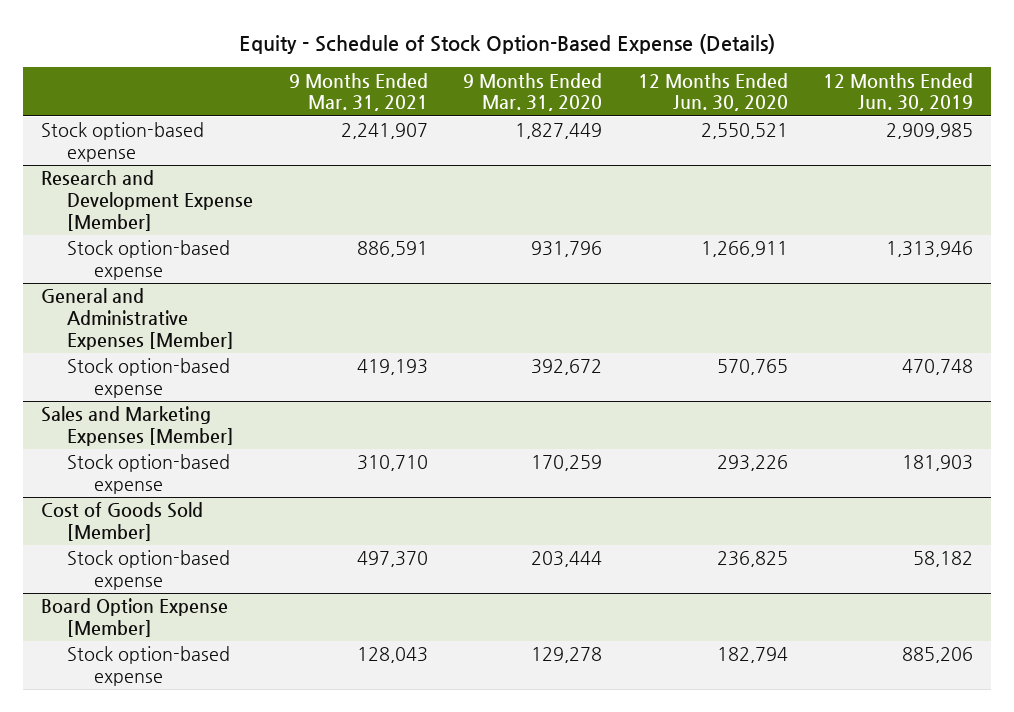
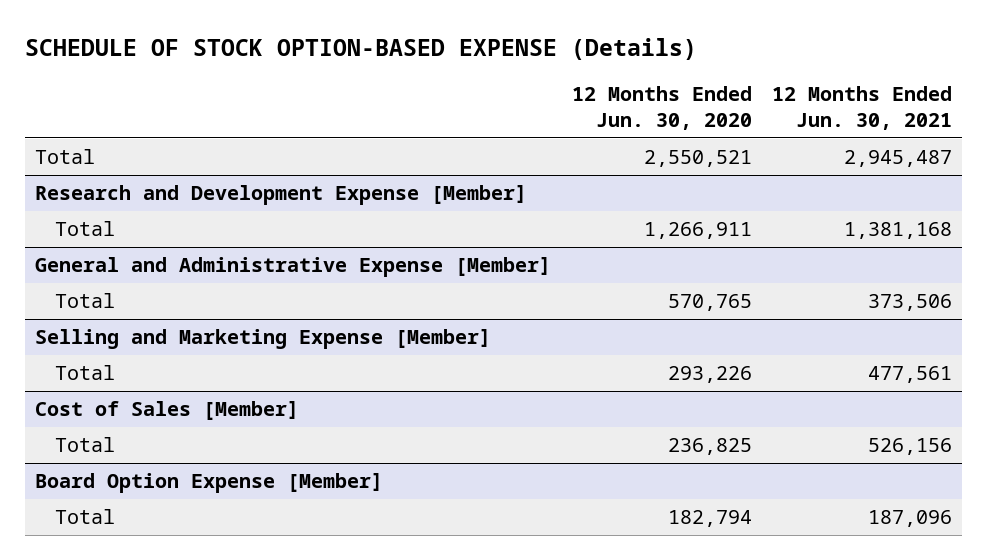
[239,34,776,55] Equity - Schedule of Stock Option-Based Expense (Details) -> [25,38,698,61] SCHEDULE OF STOCK OPTION-BASED EXPENSE (Details)
[288,72,428,112] 9 Months Ended Mar. 31, 2021 -> none
[463,72,603,112] 9 Months Ended Mar. 31, 2020 -> none
[823,72,974,112] 12 Months Ended Jun. 30, 2019 -> none
none -> [771,86,952,131] 12 Months Ended Jun. 30, 2021
[40,122,204,162] Stock option-based expense -> [35,148,96,164] Total
[67,240,231,280] Stock option-based expense -> [55,220,116,236] Total
[40,288,235,350] General and Administrative Expenses [Member] -> [35,256,552,277] General and Administrative Expense [Member]
[67,358,231,398] Stock option-based expense -> [55,292,116,308] Total
[40,406,235,446] Sales and Marketing Expenses [Member] -> [35,328,492,349] Selling and Marketing Expense [Member]
[67,454,231,494] Stock option-based expense -> [55,364,116,380] Total
[40,502,203,541] Cost of Goods Sold [Member] -> [35,400,300,420] Cost of Sales [Member]
[67,550,231,590] Stock option-based expense -> [55,436,116,452] Total
[67,646,231,686] Stock option-based expense -> [55,508,116,524] Total

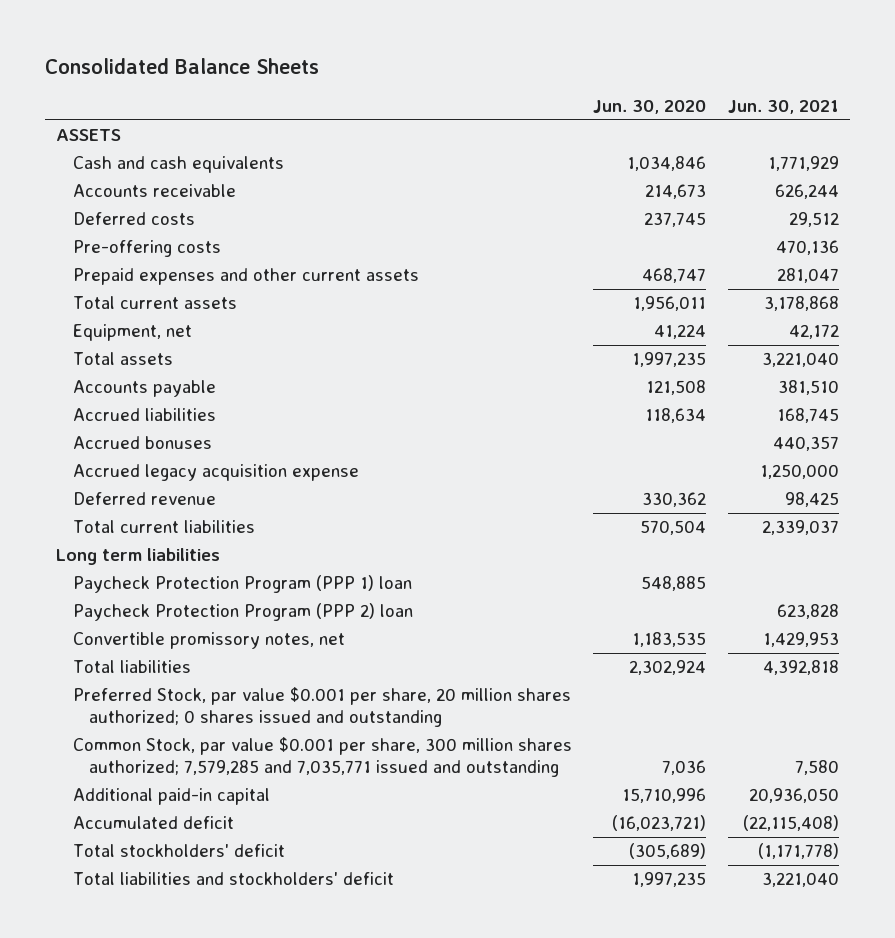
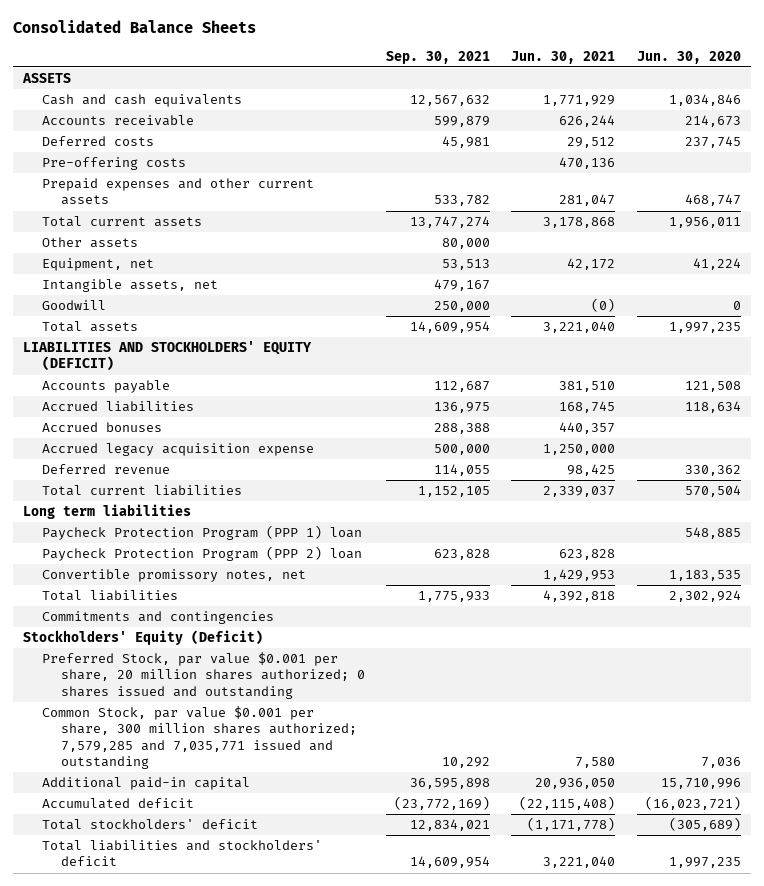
none -> [386,50,491,64] Sep. 30, 2021
none -> [42,237,139,249] Other assets
none -> [42,279,219,293] Intangible assets, net
none -> [42,300,107,311] Goodwill
none -> [23,341,313,372] LIABILITIES AND STOCKHOLDERS' EQUITY (DEFICIT)
none -> [42,611,275,625] Commitments and contingencies
none -> [23,630,264,646] Stockholders' Equity (Deficit)

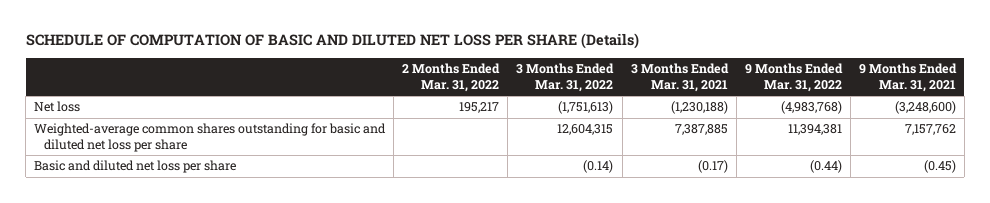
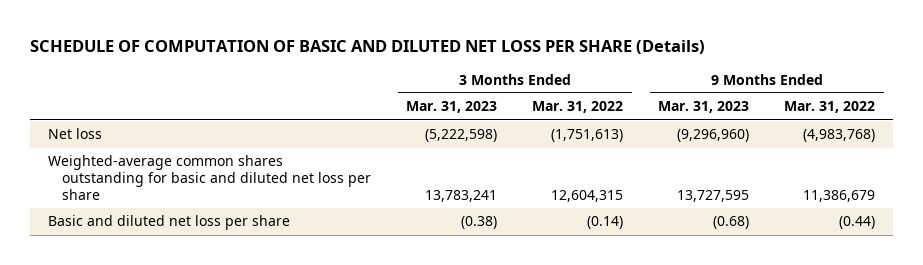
[402,63,501,92] 2 Months Ended Mar. 31, 2022 -> none
[630,63,729,92] 3 Months Ended Mar. 31, 2021 -> none
[858,63,957,92] 9 Months Ended Mar. 31, 2021 -> none
none -> [406,101,498,114] Mar. 31, 2023
none -> [658,101,750,114] Mar. 31, 2023
[787,124,842,136] 11,394,381 -> [803,189,876,202] 11,386,679

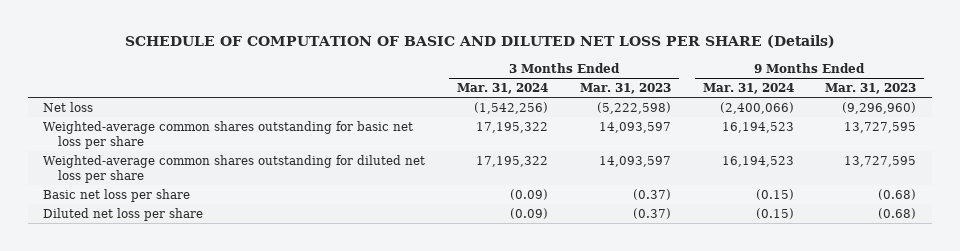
[532,101,624,114] Mar. 31, 2022 -> none
[784,101,876,114] Mar. 31, 2022 -> none
none -> [457,83,549,95] Mar. 31, 2024
none -> [702,83,794,95] Mar. 31, 2024
[47,155,372,200] Weighted-average common shares outstanding for basic and diluted net loss per share -> [43,121,414,149] Weighted-average common shares outstanding for basic net loss per share
[425,189,498,202] 13,783,241 -> [598,122,671,134] 14,093,597
none -> [43,155,426,183] Weighted-average common shares outstanding for diluted net loss per share
[47,215,290,231] Basic and diluted net loss per share -> [43,189,191,203] Basic net loss per share
[461,216,498,230] (0.38) -> [632,189,671,201] (0.37)
none -> [43,208,204,222] Diluted net loss per share

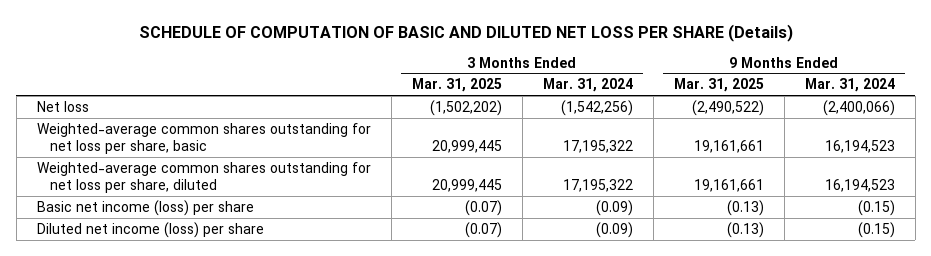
[579,83,671,95] Mar. 31, 2023 -> none
[825,83,917,95] Mar. 31, 2023 -> none
none -> [411,78,502,93] Mar. 31, 2025
none -> [673,78,764,93] Mar. 31, 2025
[43,121,414,149] Weighted-average common shares outstanding for basic net loss per share -> [36,122,371,154] Weighted-average common shares outstanding for net loss per share, basic
[43,155,426,183] Weighted-average common shares outstanding for diluted net loss per share -> [36,161,371,193] Weighted-average common shares outstanding for net loss per share, diluted
[43,189,191,203] Basic net loss per share -> [36,199,254,216] Basic net income (loss) per share
[43,208,204,222] Diluted net loss per share -> [36,221,264,238] Diluted net income (loss) per share

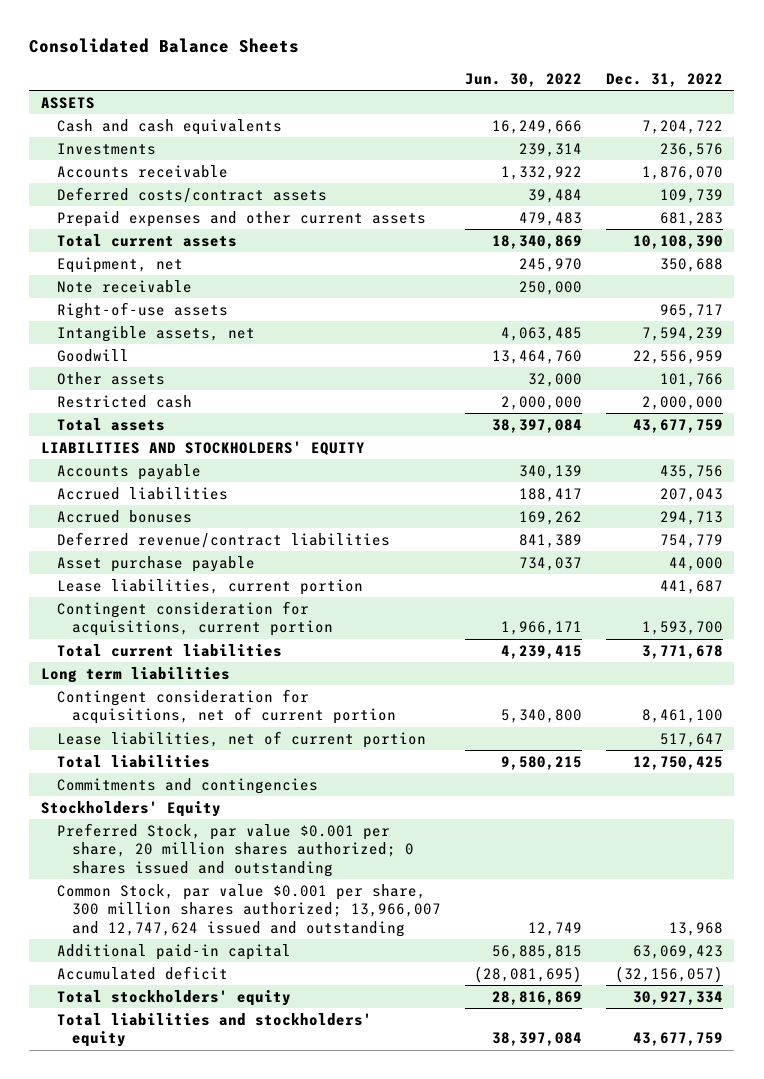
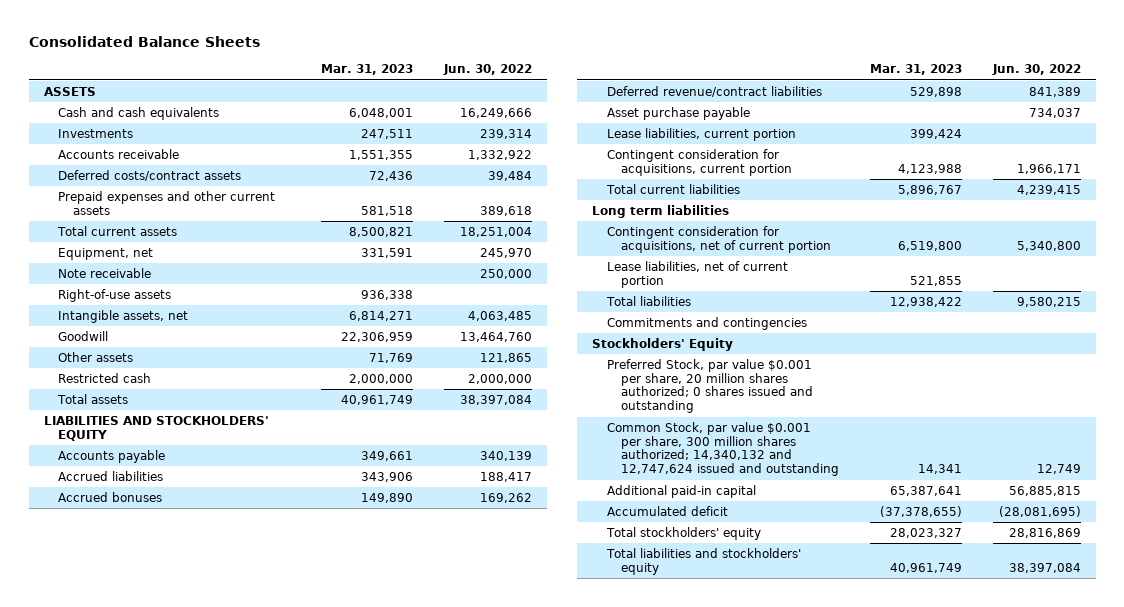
[605,72,723,87] Dec. 31, 2022 -> none
none -> [321,64,414,76] Mar. 31, 2023
[518,211,582,226] 479,483 -> [480,205,533,216] 389,618
[491,234,582,249] 18,340,869 -> [460,226,533,237] 18,251,004
[527,372,582,387] 32,000 -> [480,352,533,363] 121,865
[56,883,442,937] Common Stock, par value $0.001 per share, 300 million shares authorized; 13,966,007 and 12,747,624 issued and outstanding -> [606,421,840,477] Common Stock, par value $0.001 per share, 300 million shares authorized; 14,340,132 and 12,747,624 issued and outstanding

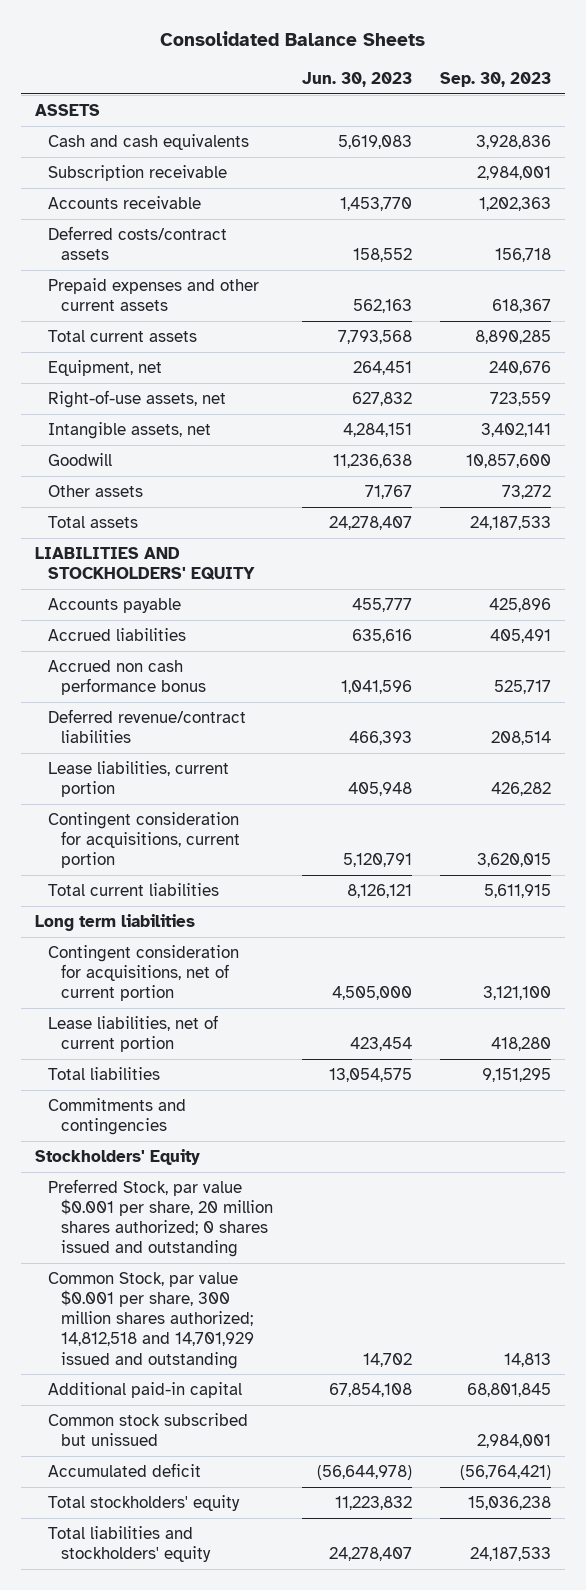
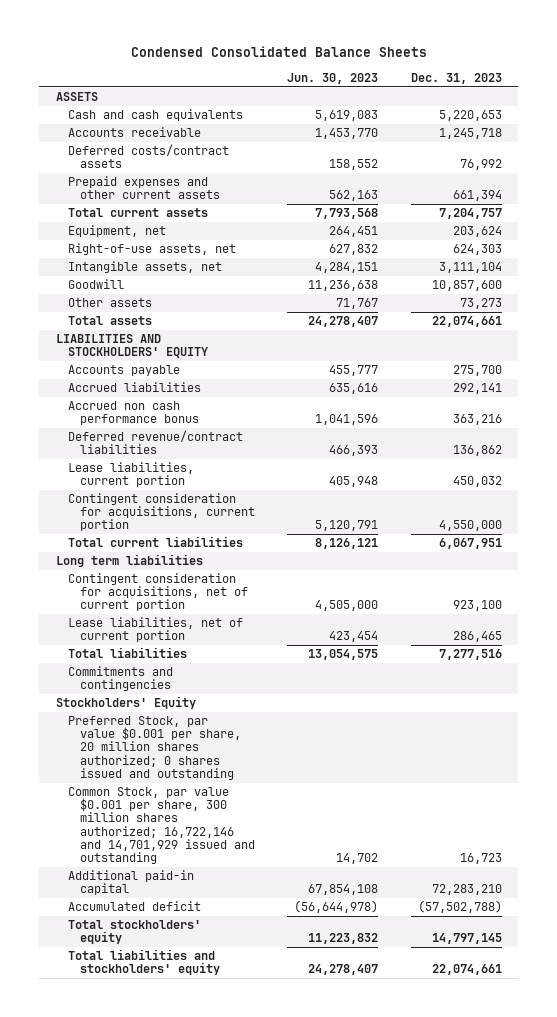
[159,31,425,47] Consolidated Balance Sheets -> [130,46,427,58] Condensed Consolidated Balance Sheets
[439,71,551,87] Sep. 30, 2023 -> none
none -> [410,72,502,84] Dec. 31, 2023
[48,165,228,182] Subscription receivable -> none
[48,1272,255,1369] Common Stock, par value $0.001 per share, 300 million shares authorized; 14,812,518 and 14,701,929 issued and outstanding -> [67,787,255,864] Common Stock, par value $0.001 per share, 300 million shares authorized; 16,722,146 and 14,701,929 issued and outstanding
[48,1413,249,1447] Common stock subscribed but unissued -> none

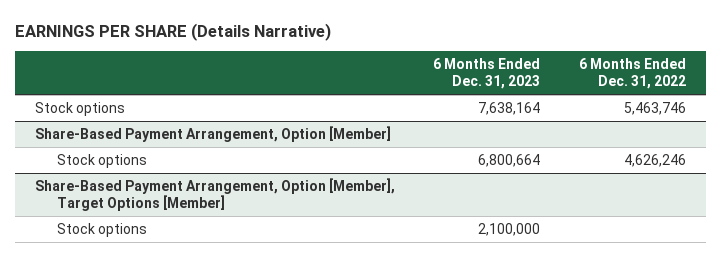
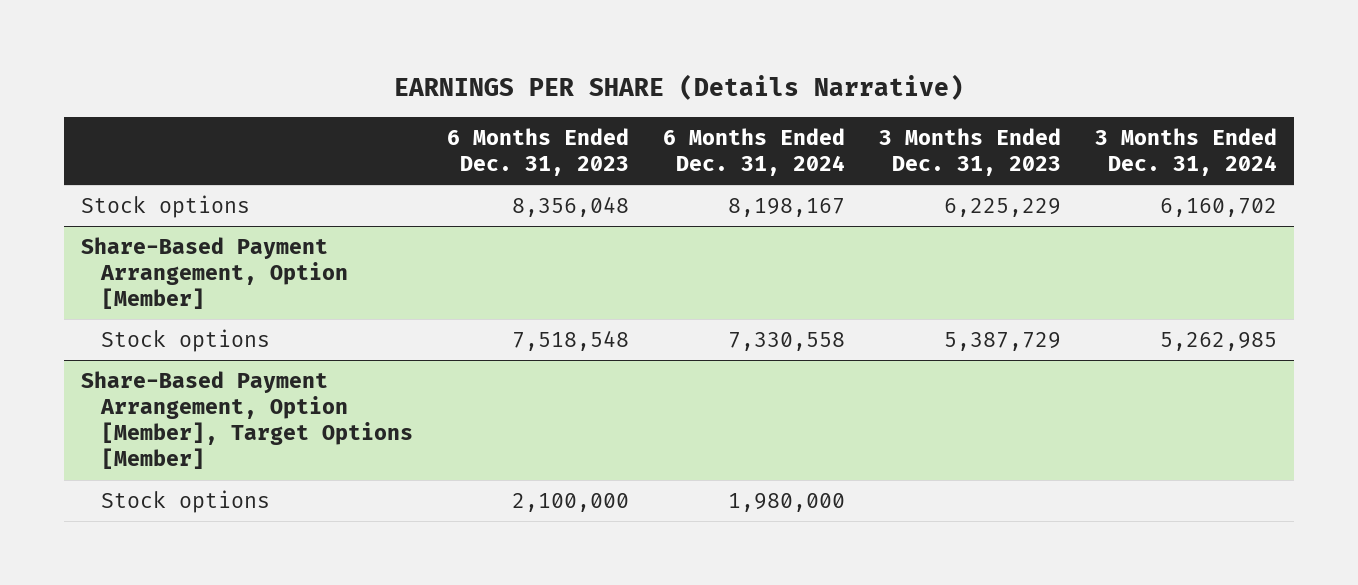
[579,58,687,90] 6 Months Ended Dec. 31, 2022 -> none
none -> [663,127,846,177] 6 Months Ended Dec. 31, 2024
none -> [879,127,1062,177] 3 Months Ended Dec. 31, 2023
none -> [1095,127,1278,177] 3 Months Ended Dec. 31, 2024
[478,102,541,116] 7,638,164 -> [511,195,629,217] 8,356,048
[478,154,541,168] 6,800,664 -> [511,329,629,351] 7,518,548

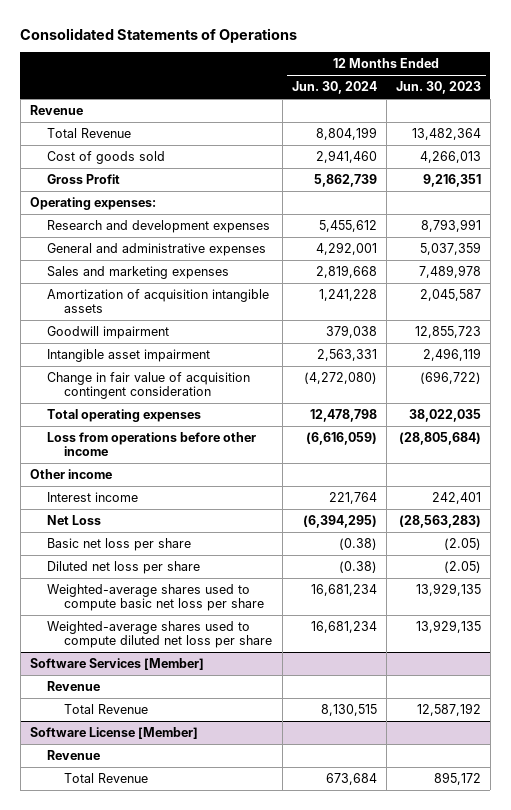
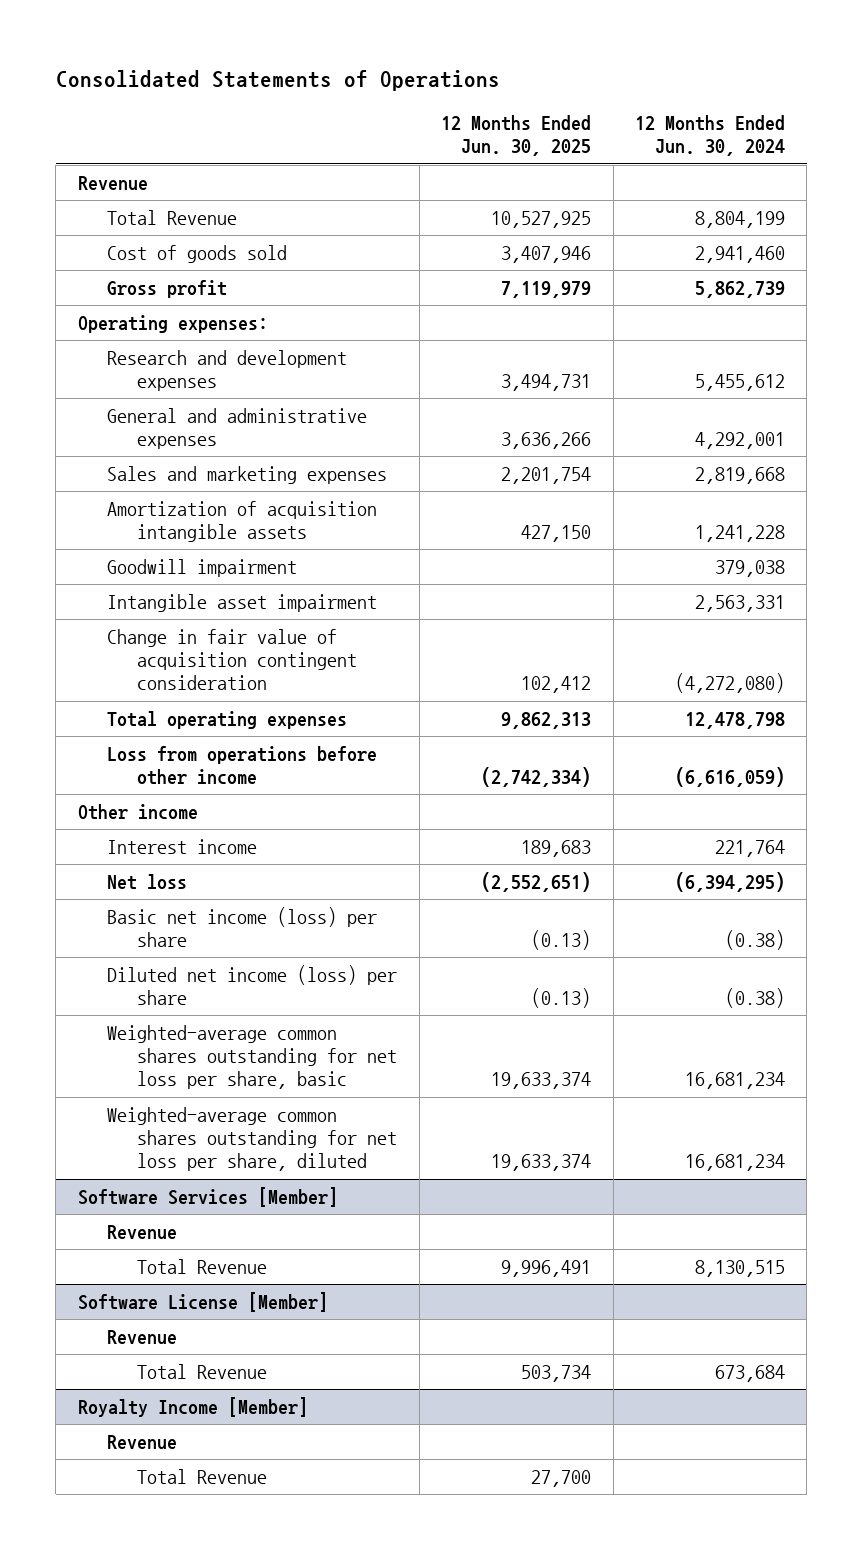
[395,81,481,95] Jun. 30, 2023 -> none
none -> [441,114,592,157] 12 Months Ended Jun. 30, 2025
[47,174,121,185] Gross Profit -> [107,279,228,298] Gross profit
[47,515,102,526] Net Loss -> [107,873,188,890] Net loss
[47,538,192,552] Basic net loss per share -> [107,906,378,948] Basic net income (loss) per share
[47,561,201,575] Diluted net loss per share -> [107,964,398,1006] Diluted net income (loss) per share
[47,584,265,612] Weighted-average shares used to compute basic net loss per share -> [107,1024,397,1090] Weighted-average common shares outstanding for net loss per share, basic
[47,621,273,649] Weighted-average shares used to compute diluted net loss per share -> [107,1106,397,1172] Weighted-average common shares outstanding for net loss per share, diluted
none -> [77,1396,308,1417] Royalty Income [Member]
none -> [107,1434,178,1449] Revenue
none -> [136,1468,267,1484] Total Revenue

